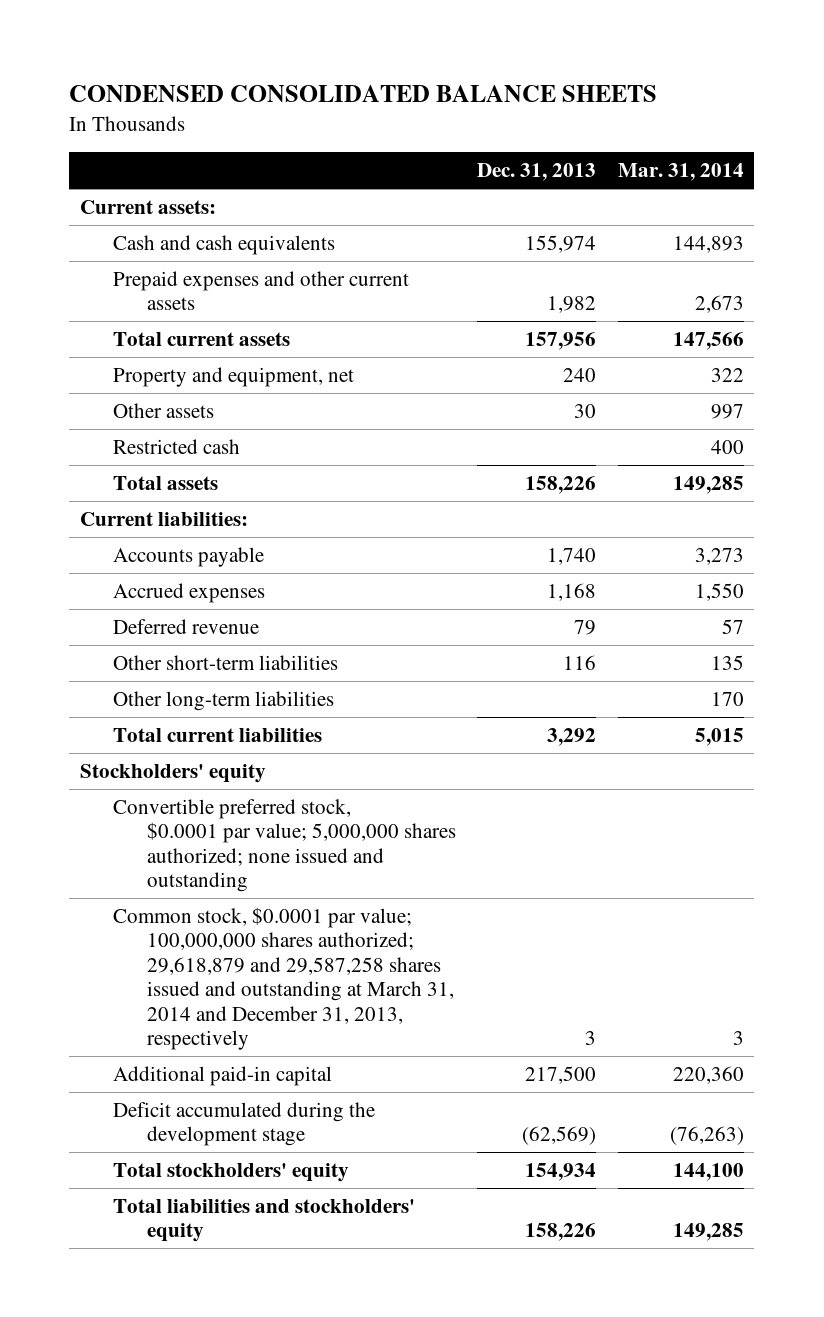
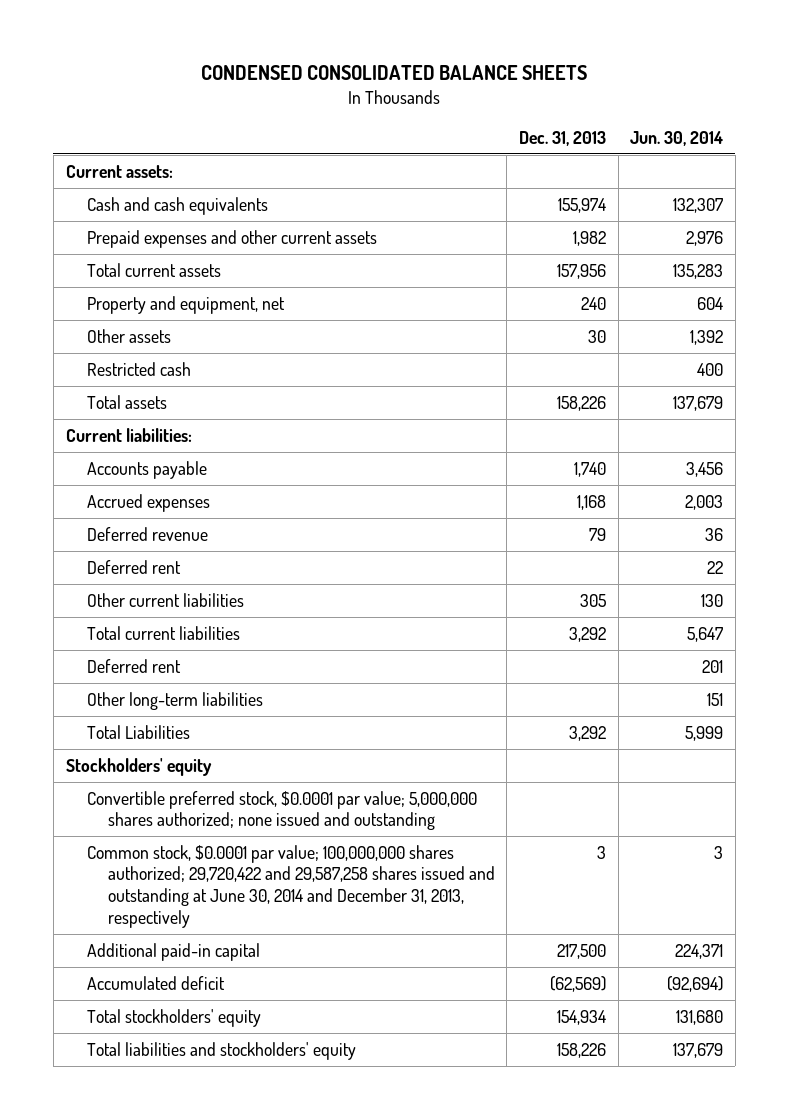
[617,163,744,182] Mar. 31, 2014 -> none
none -> [630,130,724,146] Jun. 30, 2014
none -> [86,559,181,574] Deferred rent
[113,654,339,670] Other short-term liabilities -> [86,592,244,607] Other current liabilities
[563,654,597,670] 116 -> [579,593,606,607] 305
none -> [86,658,181,673] Deferred rent
[113,690,335,711] Other long-term liabilities -> [86,691,263,710] Other long-term liabilities
none -> [86,724,190,739] Total Liabilities
[113,906,454,1050] Common stock, $0.0001 par value; 100,000,000 shares authorized; 29,618,879 and 29,587,258 shares issued and outstanding at March 31, 2014 and December 31, 2013, respectively -> [86,844,495,928] Common stock, $0.0001 par value; 100,000,000 shares authorized; 29,720,422 and 29,587,258 shares issued and outstanding at June 30, 2014 and December 31, 2013, respectively
[113,1101,376,1147] Deficit accumulated during the development stage -> [86,975,225,990] Accumulated deficit

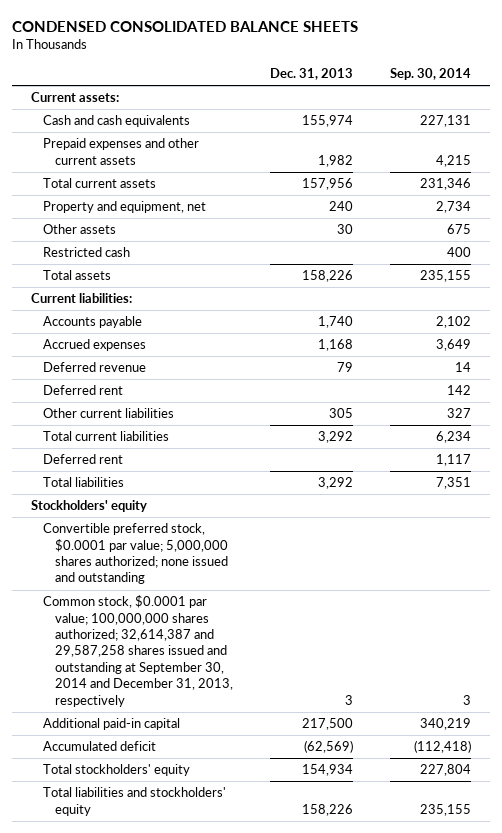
[630,130,724,146] Jun. 30, 2014 -> none
none -> [390,68,472,81] Sep. 30, 2014
[86,691,263,710] Other long-term liabilities -> none
[86,724,190,739] Total Liabilities -> [42,477,124,488] Total liabilities
[86,844,495,928] Common stock, $0.0001 par value; 100,000,000 shares authorized; 29,720,422 and 29,587,258 shares issued and outstanding at June 30, 2014 and December 31, 2013, respectively -> [42,595,233,707] Common stock, $0.0001 par value; 100,000,000 shares authorized; 32,614,387 and 29,587,258 shares issued and outstanding at September 30, 2014 and December 31, 2013, respectively

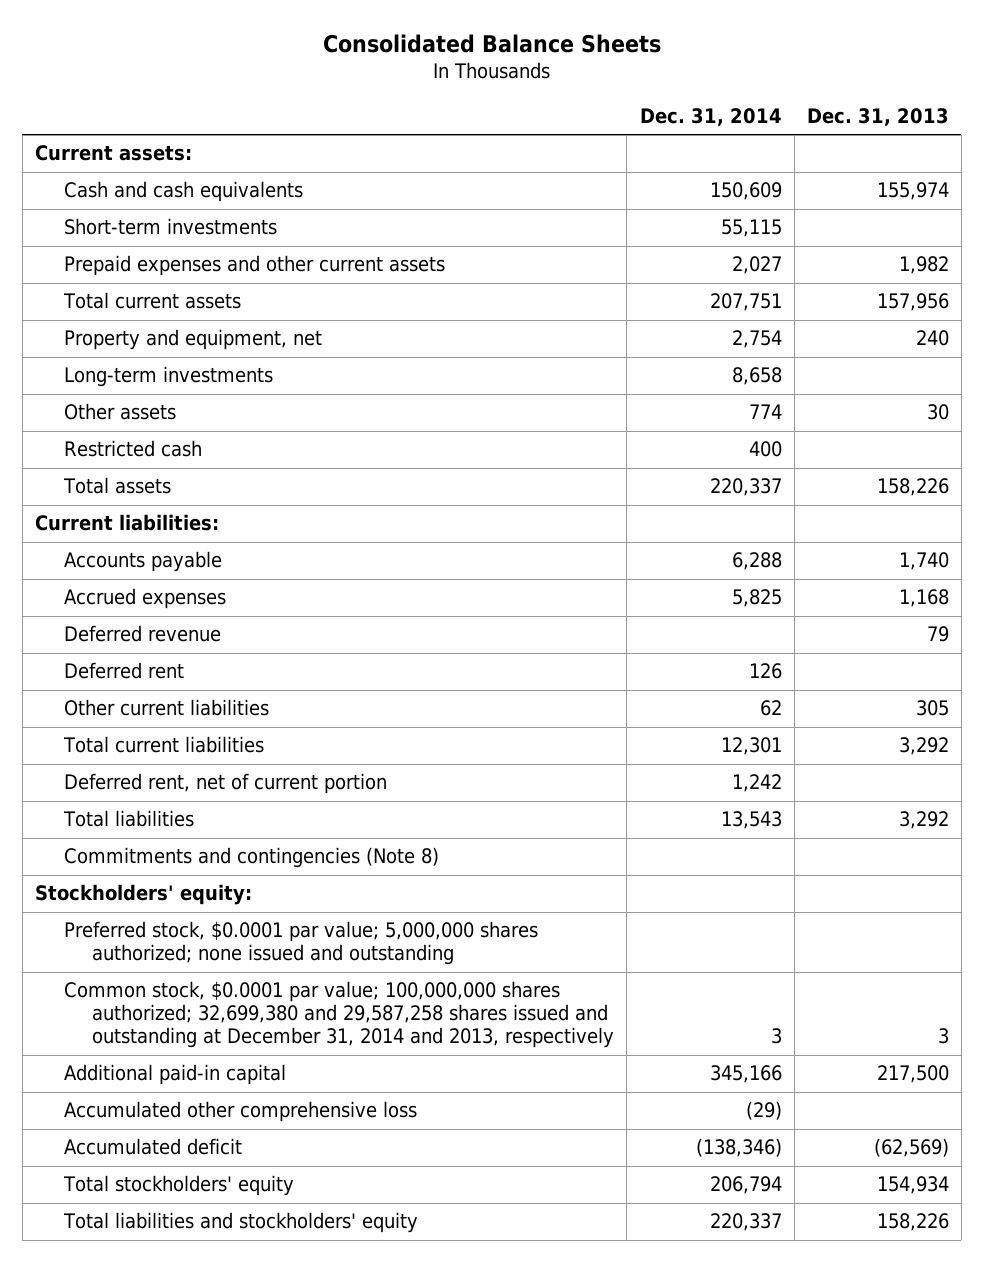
[12,21,359,33] CONDENSED CONSOLIDATED BALANCE SHEETS -> [322,34,661,54] Consolidated Balance Sheets
[390,68,472,81] Sep. 30, 2014 -> none
none -> [639,108,782,127] Dec. 31, 2014
none -> [63,218,277,236] Short-term investments
none -> [63,366,273,388] Long-term investments
[42,454,123,465] Deferred rent -> [63,773,387,795] Deferred rent, net of current portion
none -> [63,847,439,869] Commitments and contingencies (Note 8)
[30,500,147,513] Stockholders' equity -> [34,884,252,906] Stockholders' equity:
[42,523,228,585] Convertible preferred stock, $0.0001 par value; 5,000,000 shares authorized; none issued and outstanding -> [63,921,538,966] Preferred stock, $0.0001 par value; 5,000,000 shares authorized; none issued and outstanding
[42,595,233,707] Common stock, $0.0001 par value; 100,000,000 shares authorized; 32,614,387 and 29,587,258 shares issued and outstanding at September 30, 2014 and December 31, 2013, respectively -> [63,981,615,1049] Common stock, $0.0001 par value; 100,000,000 shares authorized; 32,699,380 and 29,587,258 shares issued and outstanding at December 31, 2014 and 2013, respectively
none -> [63,1101,417,1123] Accumulated other comprehensive loss

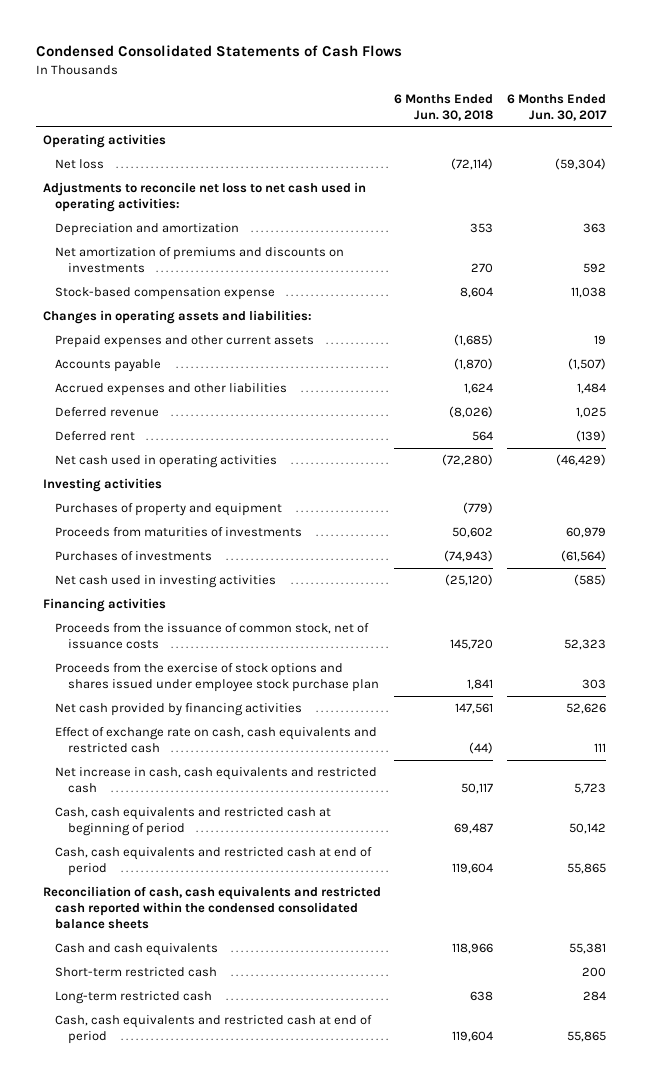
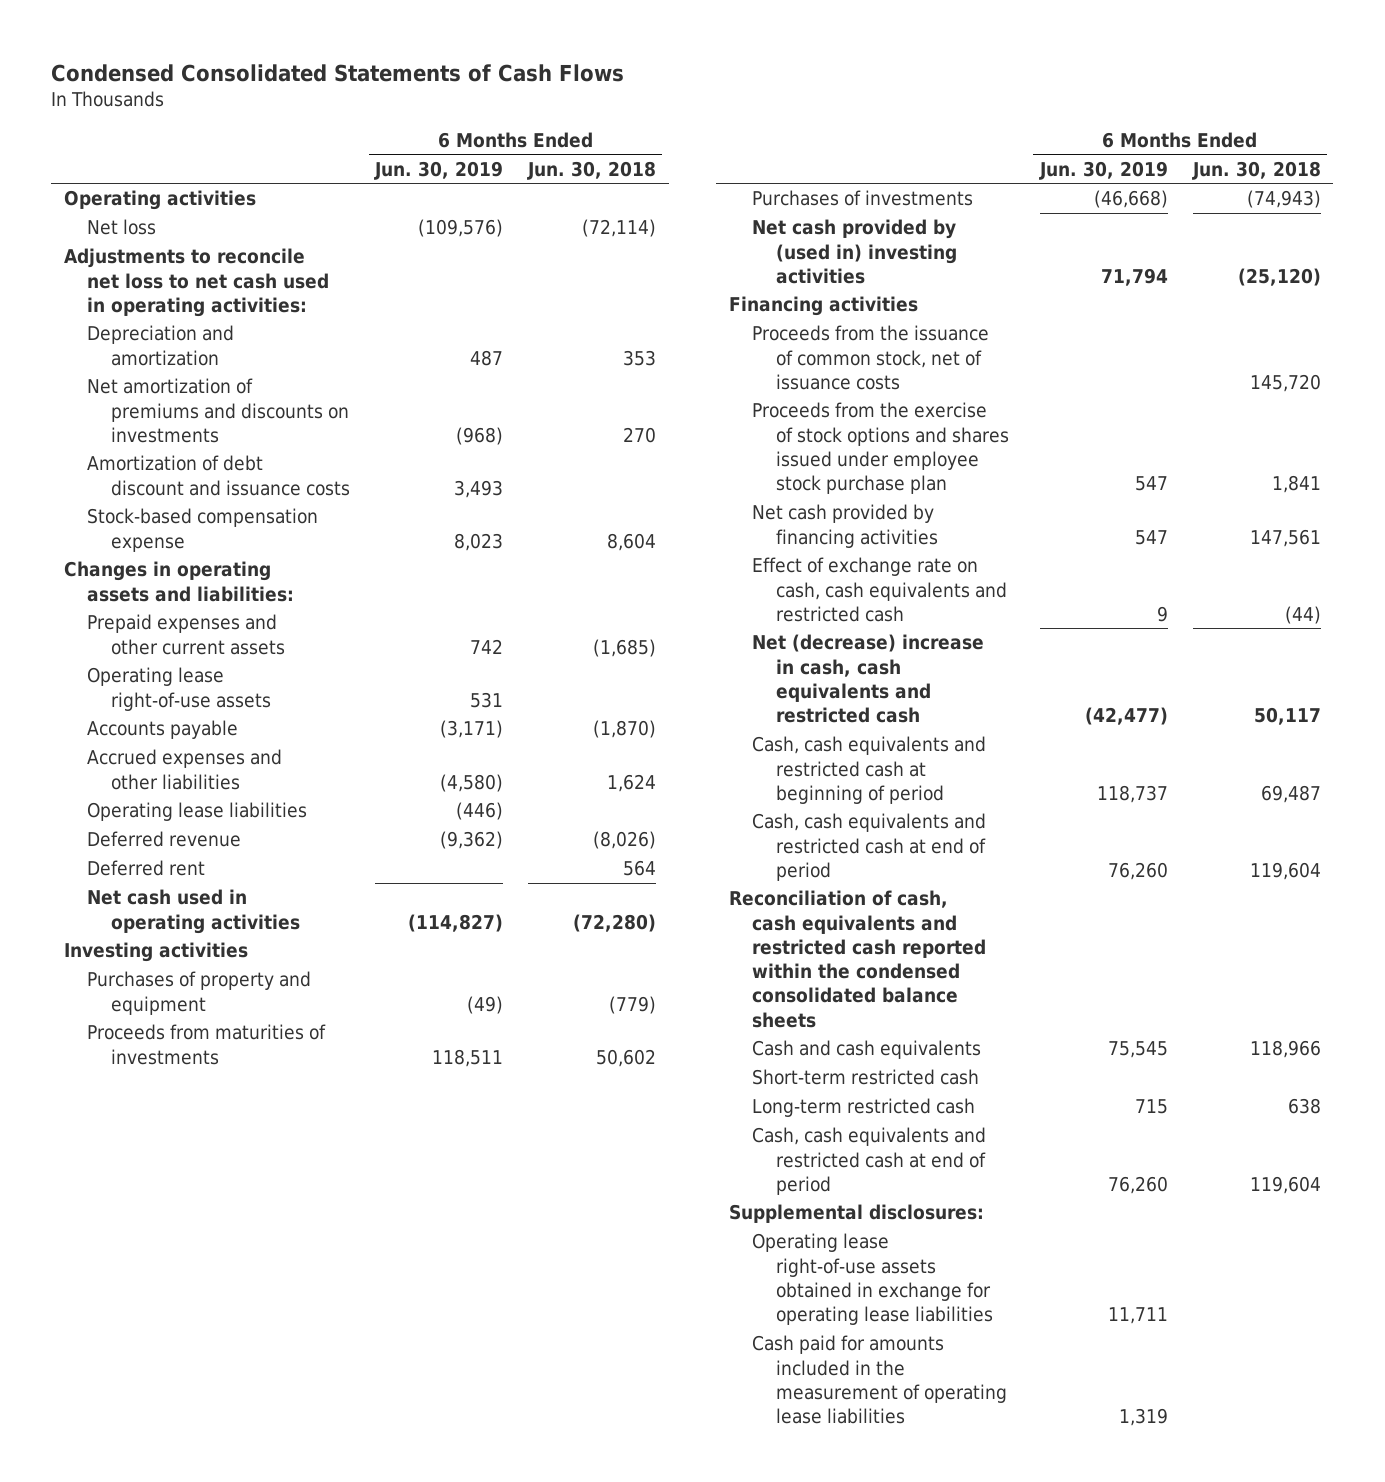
[506,93,607,121] 6 Months Ended Jun. 30, 2017 -> none
none -> [374,160,504,180] Jun. 30, 2019
none -> [87,455,350,496] Amortization of debt discount and issuance costs
none -> [87,667,271,711] Operating lease right-of-use assets
none -> [87,802,308,822] Operating lease liabilities
[55,575,277,589] Net cash used in investing activities -> [752,219,957,284] Net cash provided by (used in) investing activities
[55,767,378,793] Net increase in cash, cash equivalents and restricted cash -> [752,634,985,724] Net (decrease) increase in cash, cash equivalents and restricted cash
none -> [728,1204,984,1224] Supplemental disclosures:
none -> [752,1233,993,1326] Operating lease right-of-use assets obtained in exchange for operating lease liabilities
none -> [752,1335,1007,1425] Cash paid for amounts included in the measurement of operating lease liabilities

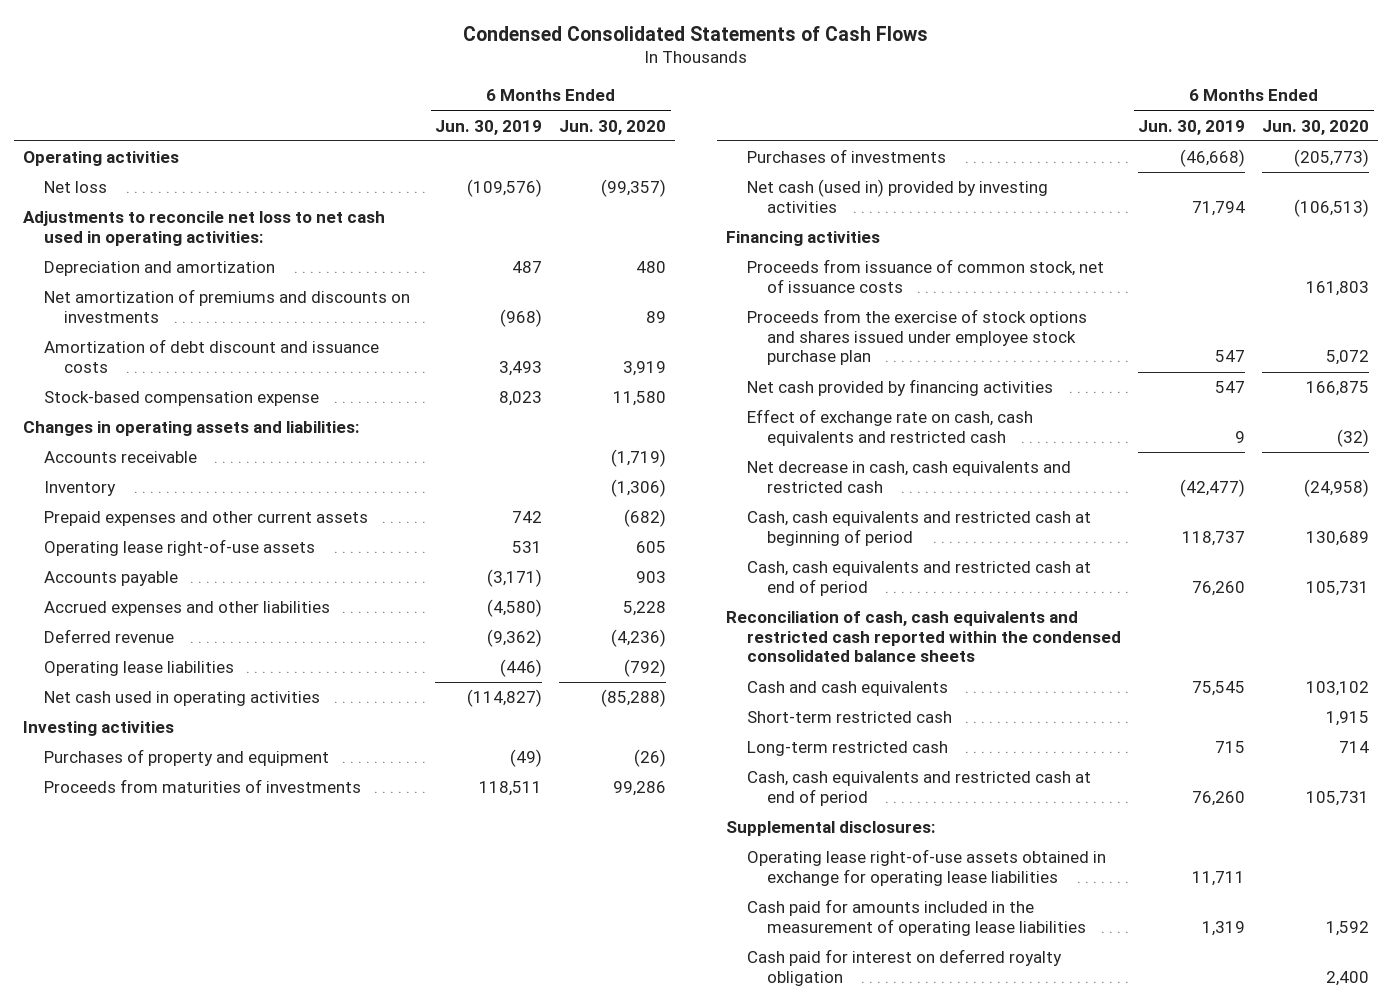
[527,160,657,180] Jun. 30, 2018 -> none
none -> [559,119,667,135] Jun. 30, 2020
none -> [43,451,197,464] Accounts receivable
none -> [43,481,116,497] Inventory
[87,860,206,877] Deferred rent -> none
[87,802,308,822] Operating lease liabilities -> [43,661,234,677] Operating lease liabilities
[752,219,957,284] Net cash provided by (used in) investing activities -> [746,179,1048,213] Net cash (used in) provided by investing activities
[752,325,990,390] Proceeds from the issuance of common stock, net of issuance costs -> [746,259,1104,293] Proceeds from issuance of common stock, net of issuance costs
[752,634,985,724] Net (decrease) increase in cash, cash equivalents and restricted cash -> [746,461,1071,493] Net decrease in cash, cash equivalents and restricted cash
none -> [746,949,1062,986] Cash paid for interest on deferred royalty obligation

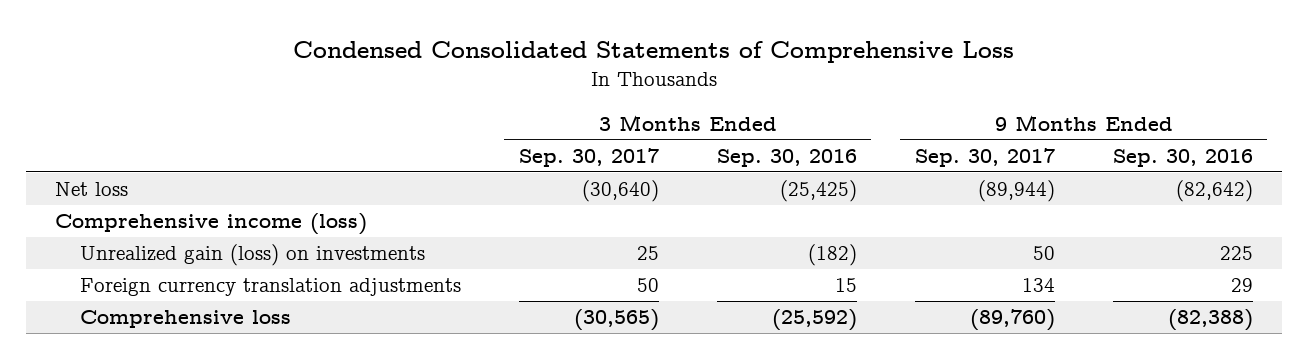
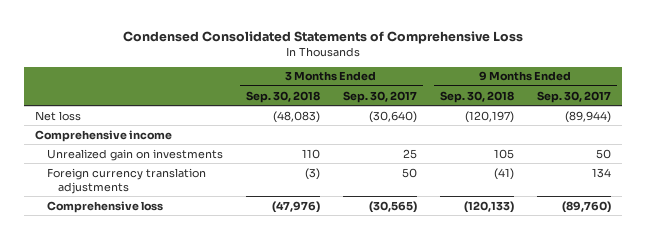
[716,148,857,167] Sep. 30, 2016 -> none
[1112,148,1253,167] Sep. 30, 2016 -> none
none -> [245,90,320,103] Sep. 30, 2018
none -> [439,90,514,103] Sep. 30, 2018
[54,213,367,236] Comprehensive income (loss) -> [35,129,173,142] Comprehensive income
[79,244,425,267] Unrealized gain (loss) on investments -> [46,148,223,161] Unrealized gain on investments

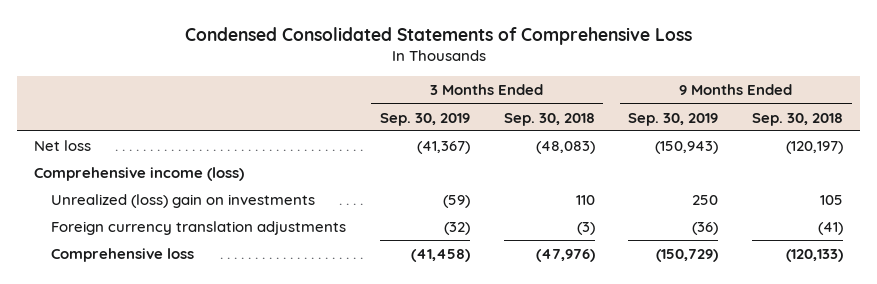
[342,90,417,103] Sep. 30, 2017 -> none
[536,90,611,103] Sep. 30, 2017 -> none
none -> [379,112,470,126] Sep. 30, 2019
none -> [628,112,719,126] Sep. 30, 2019
[35,129,173,142] Comprehensive income -> [34,167,245,182] Comprehensive income (loss)
[46,148,223,161] Unrealized gain on investments -> [50,194,315,209] Unrealized (loss) gain on investments

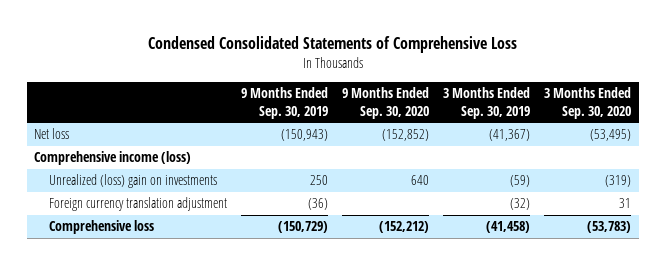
[503,112,595,126] Sep. 30, 2018 -> none
[752,112,844,126] Sep. 30, 2018 -> none
none -> [342,87,430,119] 9 Months Ended Sep. 30, 2020
none -> [544,87,632,119] 3 Months Ended Sep. 30, 2020
[50,221,346,236] Foreign currency translation adjustments -> [48,197,227,212] Foreign currency translation adjustment

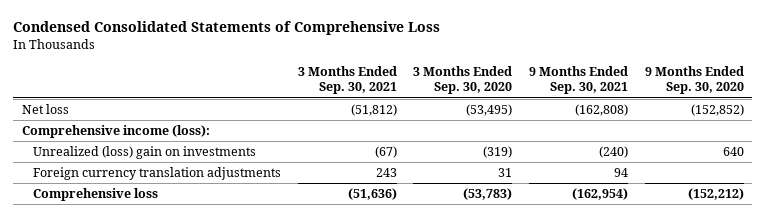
[240,87,328,119] 9 Months Ended Sep. 30, 2019 -> none
[443,87,531,119] 3 Months Ended Sep. 30, 2019 -> none
none -> [297,66,397,95] 3 Months Ended Sep. 30, 2021
none -> [528,66,628,95] 9 Months Ended Sep. 30, 2021
[34,151,192,166] Comprehensive income (loss) -> [21,125,210,139] Comprehensive income (loss):
[48,197,227,212] Foreign currency translation adjustment -> [33,167,282,181] Foreign currency translation adjustments

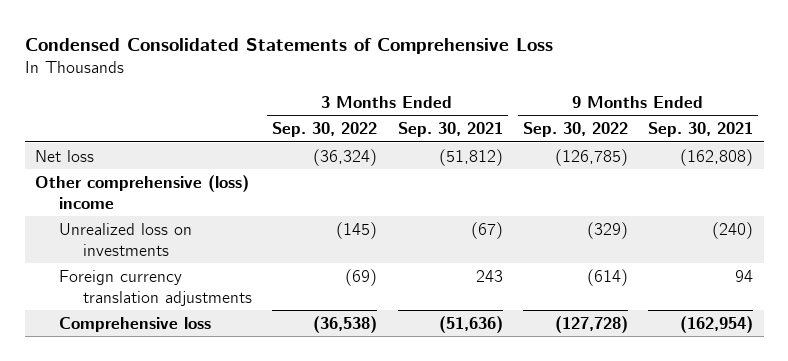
[413,66,513,95] 3 Months Ended Sep. 30, 2020 -> none
[644,66,744,95] 9 Months Ended Sep. 30, 2020 -> none
none -> [272,122,378,138] Sep. 30, 2022
none -> [522,122,628,138] Sep. 30, 2022
[21,125,210,139] Comprehensive income (loss): -> [34,174,249,210] Other comprehensive (loss) income
[33,146,257,160] Unrealized (loss) gain on investments -> [58,222,192,257] Unrealized loss on investments

